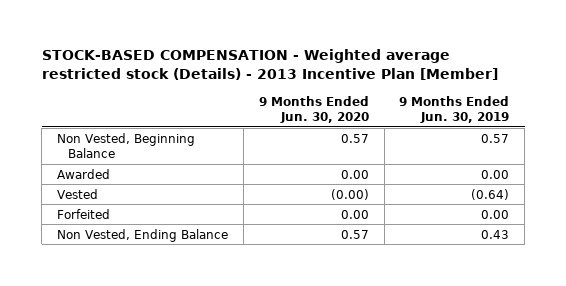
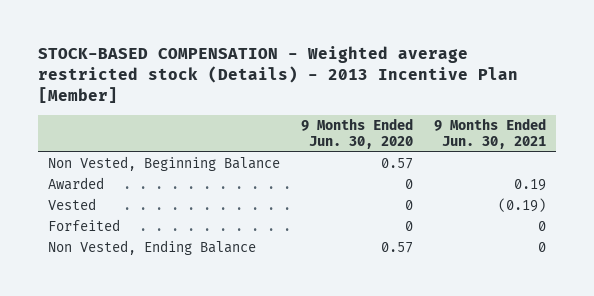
[399,95,510,123] 9 Months Ended Jun. 30, 2019 -> none
none -> [433,117,546,149] 9 Months Ended Jun. 30, 2021
[340,169,369,179] 0.00 -> [405,179,414,190] 0
[330,188,369,200] (0.00) -> [405,200,414,211] 0
[340,209,369,219] 0.00 -> [405,221,414,232] 0

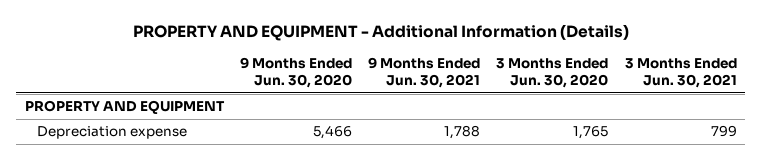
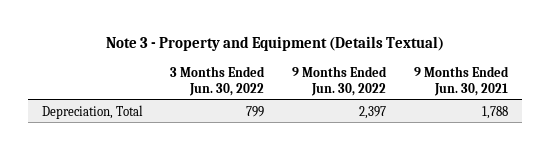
[132,24,629,42] PROPERTY AND EQUIPMENT - Additional Information (Details) -> [105,36,444,52] Note 3 - Property and Equipment (Details Textual)
[239,57,352,89] 9 Months Ended Jun. 30, 2020 -> none
[496,58,609,89] 3 Months Ended Jun. 30, 2020 -> none
[624,58,737,89] 3 Months Ended Jun. 30, 2021 -> none
none -> [170,65,266,96] 3 Months Ended Jun. 30, 2022
none -> [292,65,388,96] 9 Months Ended Jun. 30, 2022
[24,100,225,115] PROPERTY AND EQUIPMENT -> none
[36,126,187,140] Depreciation expense -> [41,104,143,119] Depreciation, Total

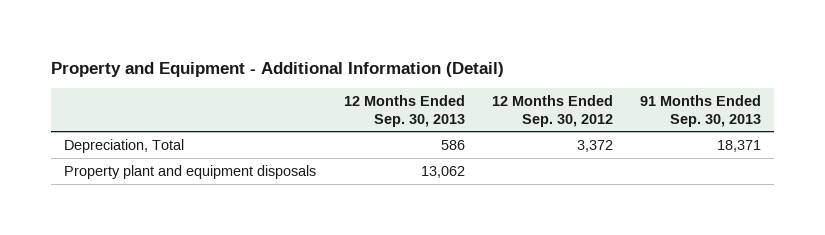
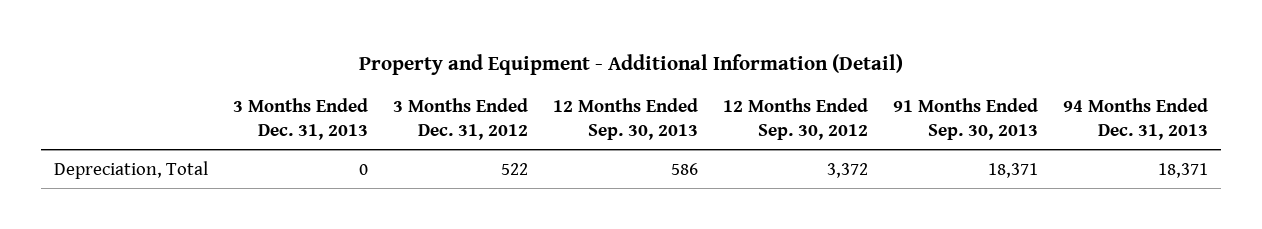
none -> [232,98,368,141] 3 Months Ended Dec. 31, 2013
none -> [392,98,528,141] 3 Months Ended Dec. 31, 2012
none -> [1063,98,1209,141] 94 Months Ended Dec. 31, 2013
[64,164,317,179] Property plant and equipment disposals -> none

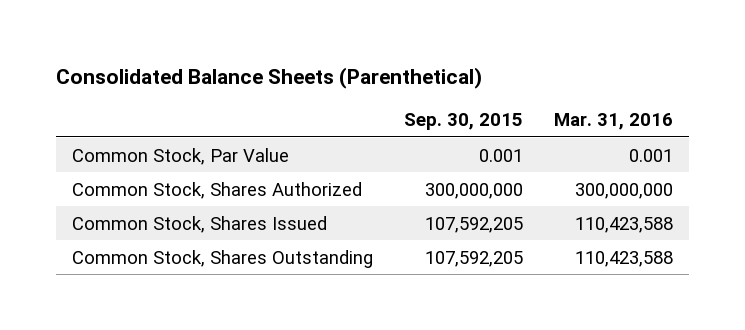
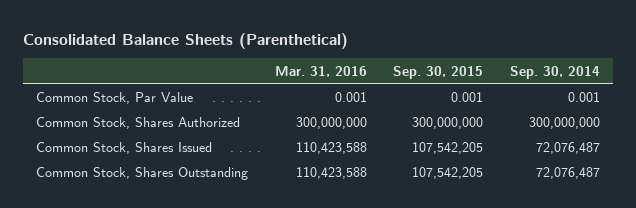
none -> [509,65,600,79] Sep. 30, 2014
[424,216,523,233] 107,592,205 -> [412,142,484,155] 107,542,205
[424,250,523,267] 107,592,205 -> [412,167,484,180] 107,542,205

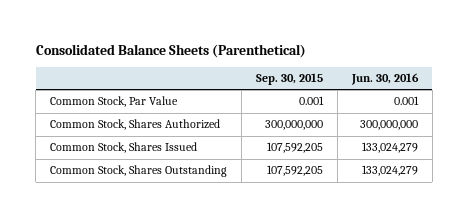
[274,65,367,77] Mar. 31, 2016 -> none
[509,65,600,79] Sep. 30, 2014 -> none
none -> [350,73,419,86] Jun. 30, 2016
[412,142,484,155] 107,542,205 -> [267,142,324,154] 107,592,205
[412,167,484,180] 107,542,205 -> [267,165,324,177] 107,592,205

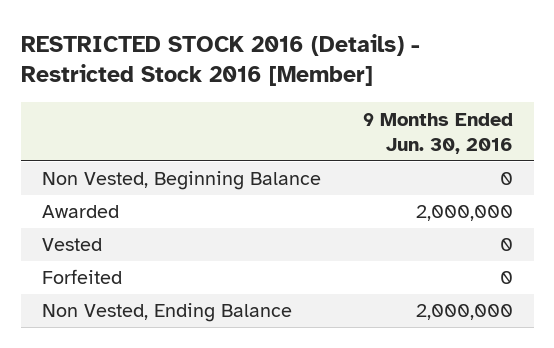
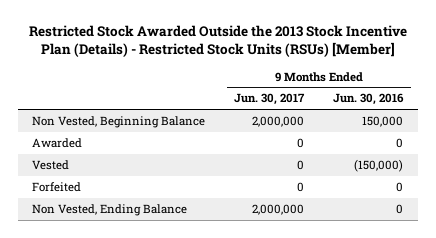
[20,33,420,87] RESTRICTED STOCK 2016 (Details) - Restricted Stock 2016 [Member] -> [28,24,407,57] Restricted Stock Awarded Outside the 2013 Stock Incentive Plan (Details) - Restricted Stock Units (RSUs) [Member]
none -> [234,93,306,106] Jun. 30, 2017
[499,172,513,186] 0 -> [362,116,404,128] 150,000
[415,205,513,222] 2,000,000 -> [396,138,404,149] 0
[499,238,513,252] 0 -> [354,159,404,173] (150,000)
[415,304,513,321] 2,000,000 -> [396,204,404,215] 0

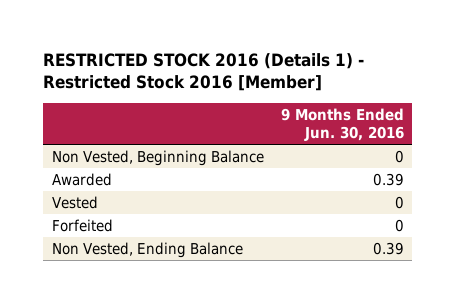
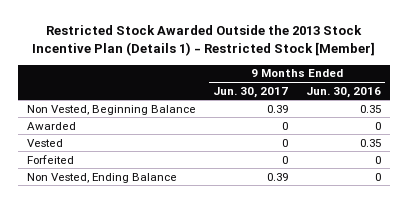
[42,52,364,92] RESTRICTED STOCK 2016 (Details 1) - Restricted Stock 2016 [Member] -> [31,25,375,57] Restricted Stock Awarded Outside the 2013 Stock Incentive Plan (Details 1) - Restricted Stock [Member]
none -> [213,86,289,98] Jun. 30, 2017
[394,149,404,163] 0 -> [359,104,381,113] 0.35
[372,172,404,186] 0.39 -> [374,121,381,130] 0
[394,195,404,209] 0 -> [359,138,381,147] 0.35
[372,241,404,255] 0.39 -> [374,172,381,181] 0

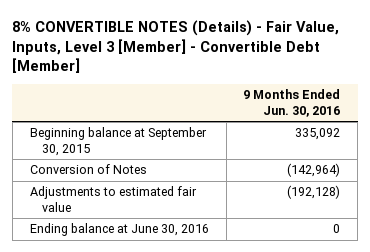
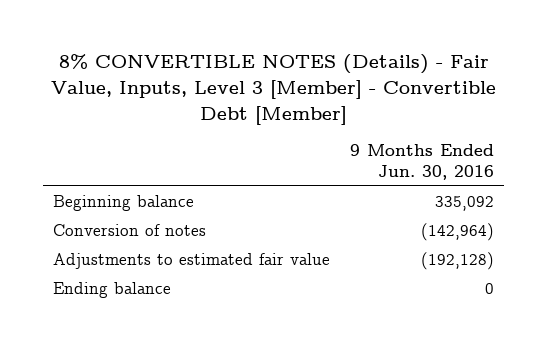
[29,127,207,156] Beginning balance at September 30, 2015 -> [52,195,194,212] Beginning balance
[29,164,147,175] Conversion of Notes -> [52,224,206,237] Conversion of notes
[29,223,209,237] Ending balance at June 30, 2016 -> [52,282,171,299] Ending balance

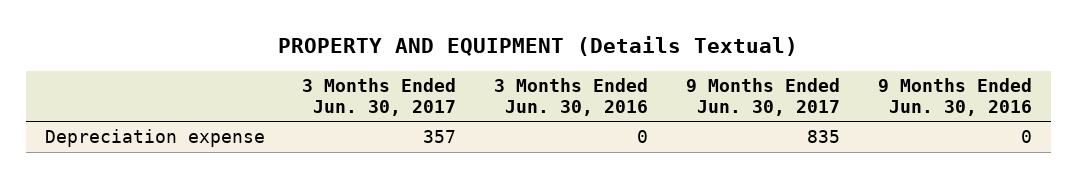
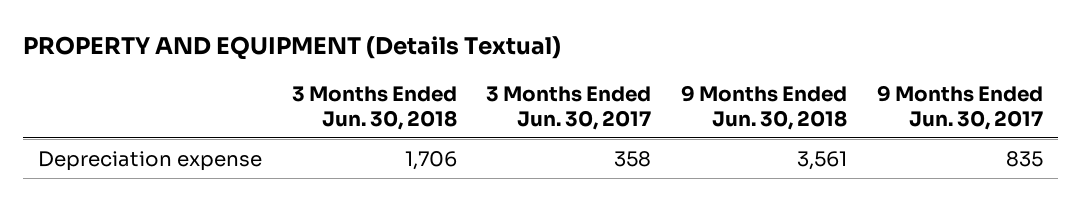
[494,78,649,116] 3 Months Ended Jun. 30, 2016 -> none
[878,78,1033,116] 9 Months Ended Jun. 30, 2016 -> none
none -> [291,86,457,130] 3 Months Ended Jun. 30, 2018
none -> [681,85,848,130] 9 Months Ended Jun. 30, 2018
[423,130,457,144] 357 -> [614,150,652,167] 358

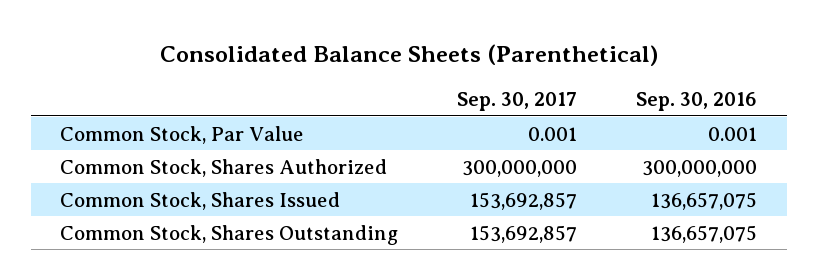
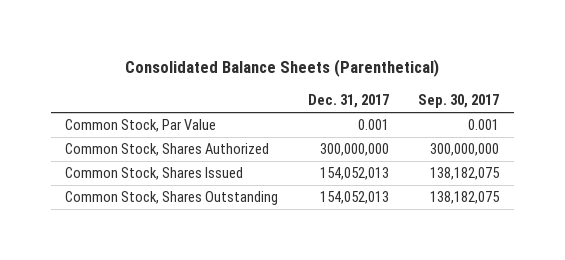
[636,92,758,112] Sep. 30, 2016 -> none
none -> [307,94,389,109] Dec. 31, 2017
[470,191,578,210] 153,692,857 -> [430,167,501,181] 138,182,075
[470,224,578,243] 153,692,857 -> [430,191,501,205] 138,182,075

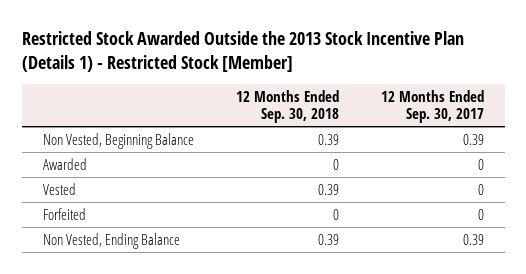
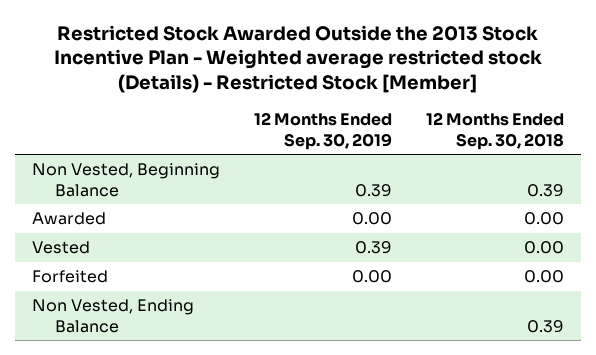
[21,31,464,72] Restricted Stock Awarded Outside the 2013 Stock Incentive Plan (Details 1) - Restricted Stock [Member] -> [53,24,542,94] Restricted Stock Awarded Outside the 2013 Stock Incentive Plan - Weighted average restricted stock (Details) - Restricted Stock [Member]
[380,89,484,124] 12 Months Ended Sep. 30, 2017 -> none
none -> [253,112,392,150] 12 Months Ended Sep. 30, 2019
[332,158,339,170] 0 -> [523,212,564,226] 0.00
[317,183,339,195] 0.39 -> [523,241,564,255] 0.00
[332,208,339,220] 0 -> [523,270,564,284] 0.00

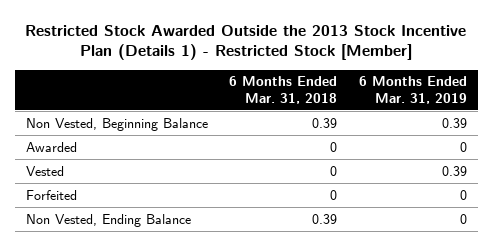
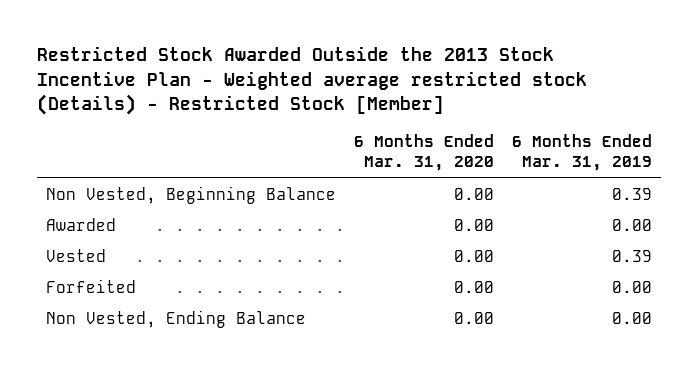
[25,24,467,61] Restricted Stock Awarded Outside the 2013 Stock Incentive Plan (Details 1) - Restricted Stock [Member] -> [36,46,587,116] Restricted Stock Awarded Outside the 2013 Stock Incentive Plan - Weighted average restricted stock (Details) - Restricted Stock [Member]
[229,76,338,104] 6 Months Ended Mar. 31, 2018 -> none
none -> [353,134,494,172] 6 Months Ended Mar. 31, 2020
[459,141,467,152] 0 -> [612,219,653,232] 0.00
[459,189,467,200] 0 -> [612,281,653,294] 0.00
[459,213,467,224] 0 -> [612,312,653,325] 0.00

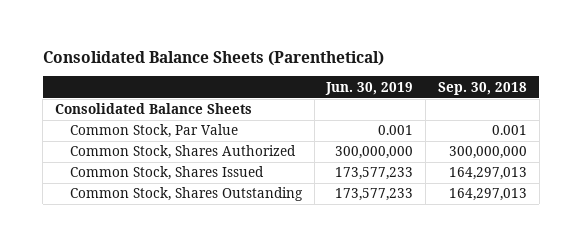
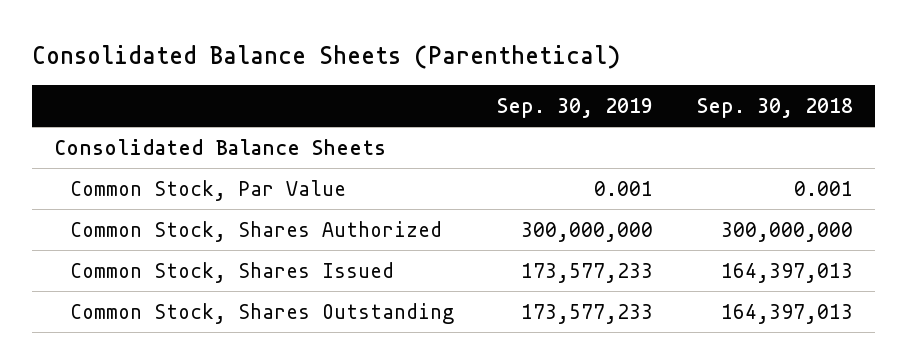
[325,81,414,95] Jun. 30, 2019 -> none
none -> [497,97,654,118] Sep. 30, 2019
[448,167,527,181] 164,297,013 -> [720,262,853,283] 164,397,013
[448,188,527,202] 164,297,013 -> [720,303,853,324] 164,397,013

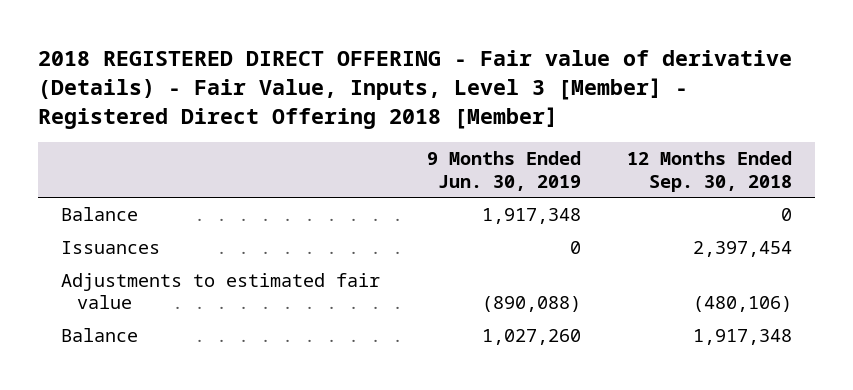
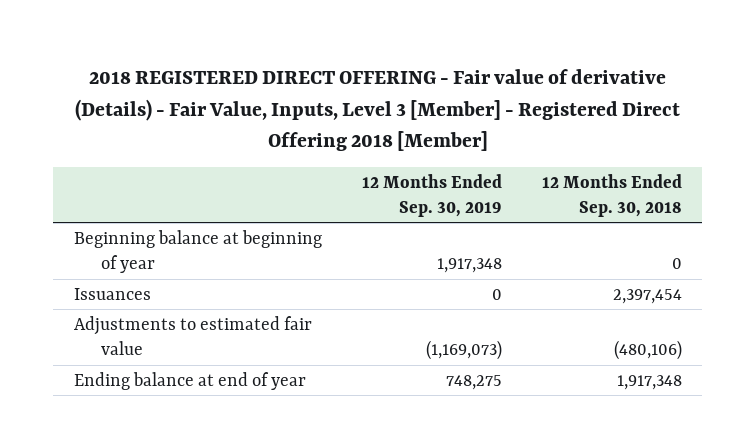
[426,151,581,191] 9 Months Ended Jun. 30, 2019 -> none
none -> [361,173,502,217] 12 Months Ended Sep. 30, 2019
[61,207,139,222] Balance -> [73,229,322,274] Beginning balance at beginning of year
[61,328,139,343] Balance -> [73,371,306,390] Ending balance at end of year

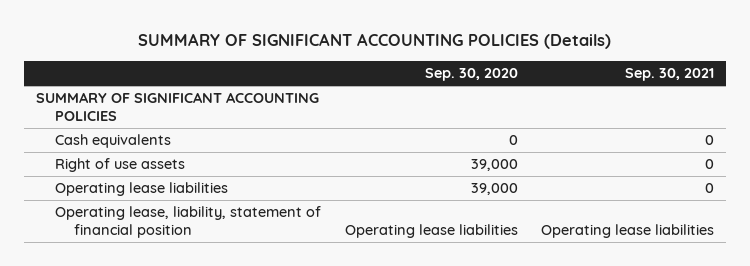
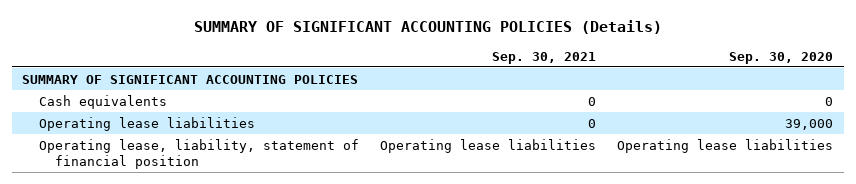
[54,158,185,173] Right of use assets -> none

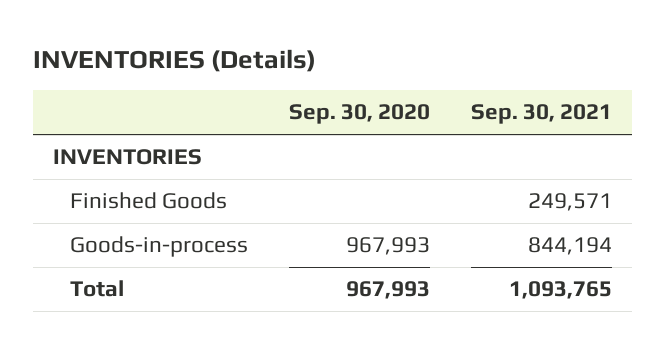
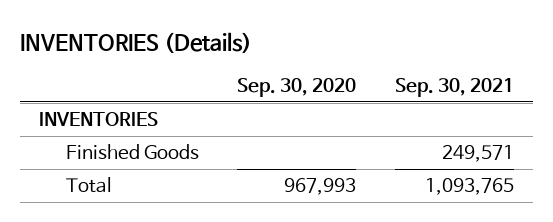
[70,236,249,258] Goods-in-process -> none

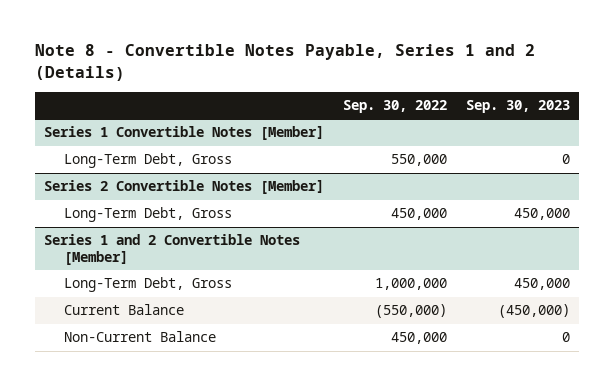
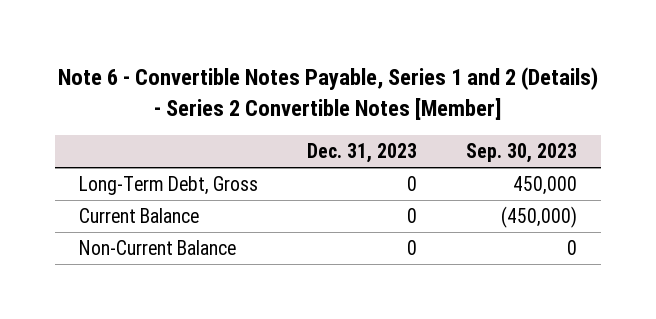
[34,44,535,81] Note 8 - Convertible Notes Payable, Series 1 and 2 (Details) -> [58,67,599,120] Note 6 - Convertible Notes Payable, Series 1 and 2 (Details) - Series 2 Convertible Notes [Member]
[342,100,447,114] Sep. 30, 2022 -> none
none -> [307,143,418,164] Dec. 31, 2023
[44,126,325,141] Series 1 Convertible Notes [Member] -> none
[64,153,233,169] Long-Term Debt, Gross -> none
[44,180,325,195] Series 2 Convertible Notes [Member] -> none
[44,234,301,265] Series 1 and 2 Convertible Notes [Member] -> none
[64,277,233,293] Long-Term Debt, Gross -> none

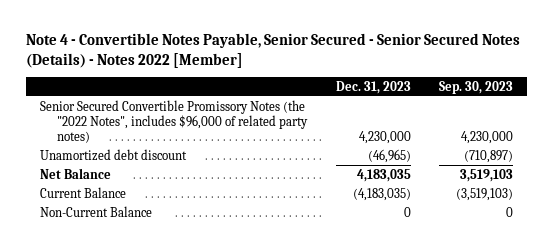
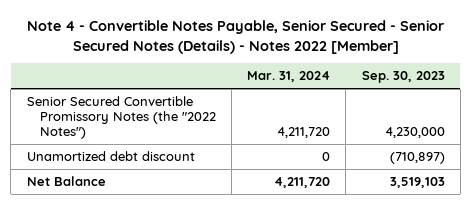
[335,80,411,94] Dec. 31, 2023 -> none
none -> [247,71,331,83] Mar. 31, 2024
[40,99,309,144] Senior Secured Convertible Promissory Notes (the "2022 Notes", includes $96,000 of related party notes) -> [26,95,216,140] Senior Secured Convertible Promissory Notes (the "2022 Notes")
[40,186,127,198] Current Balance -> none
[40,205,153,217] Non-Current Balance -> none

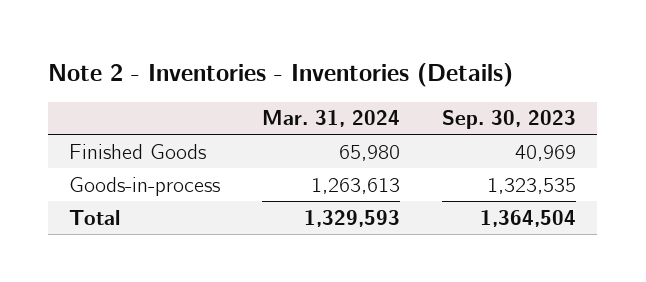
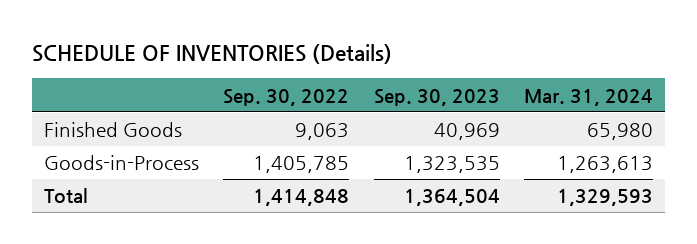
[48,62,514,87] Note 2 - Inventories - Inventories (Details) -> [31,44,392,65] SCHEDULE OF INVENTORIES (Details)
none -> [223,88,350,106] Sep. 30, 2022
[69,176,221,196] Goods-in-process -> [43,155,199,171] Goods-in-Process

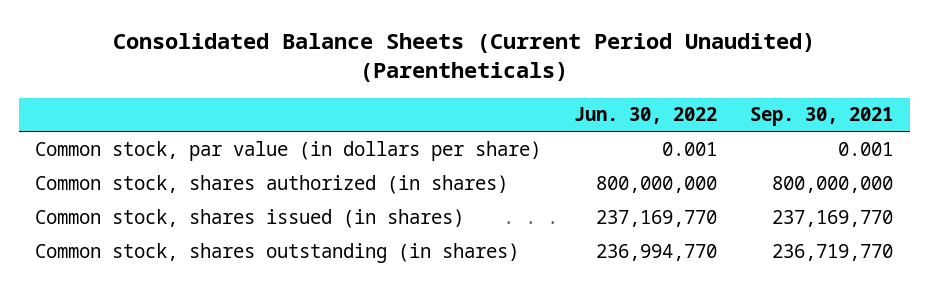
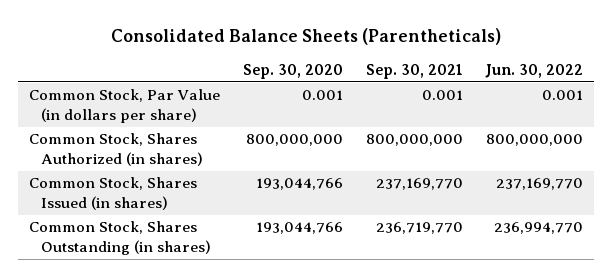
[113,32,816,83] Consolidated Balance Sheets (Current Period Unaudited) (Parentheticals) -> [111,28,502,46] Consolidated Balance Sheets (Parentheticals)
none -> [243,63,344,79] Sep. 30, 2020
[35,140,542,161] Common stock, par value (in dollars per share) -> [29,89,221,124] Common Stock, Par Value (in dollars per share)
[35,174,509,194] Common stock, shares authorized (in shares) -> [29,133,204,167] Common Stock, Shares Authorized (in shares)
[35,208,465,228] Common stock, shares issued (in shares) -> [29,177,198,211] Common Stock, Shares Issued (in shares)
[35,242,520,263] Common stock, shares outstanding (in shares) -> [29,221,212,256] Common Stock, Shares Outstanding (in shares)

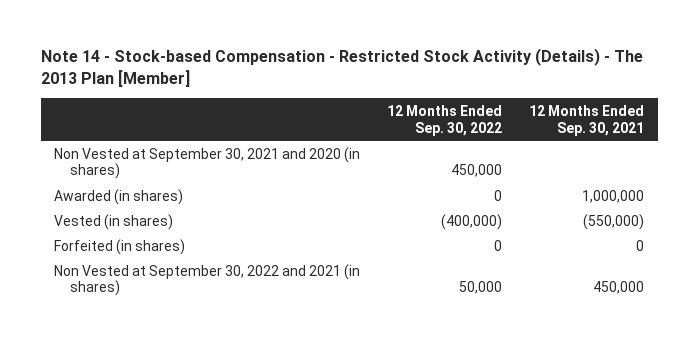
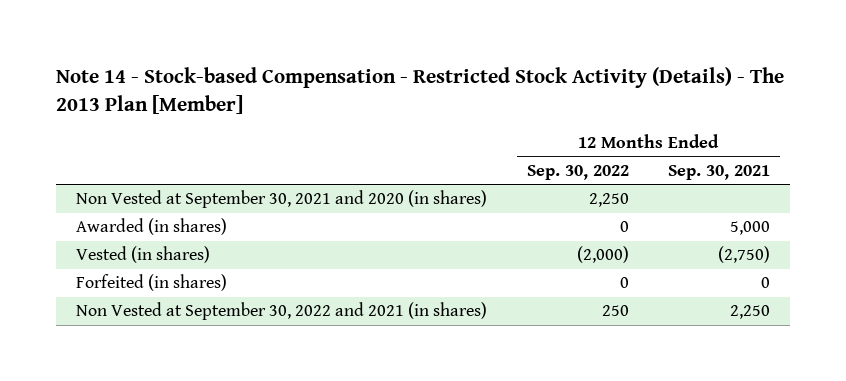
[451,164,503,178] 450,000 -> [588,193,629,208] 2,250
[582,189,645,203] 1,000,000 -> [730,221,771,236] 5,000
[441,213,503,230] (400,000) -> [576,246,629,264] (2,000)
[583,213,645,230] (550,000) -> [718,246,771,264] (2,750)
[459,281,503,295] 50,000 -> [601,305,629,317] 250
[593,281,645,295] 450,000 -> [730,305,771,320] 2,250

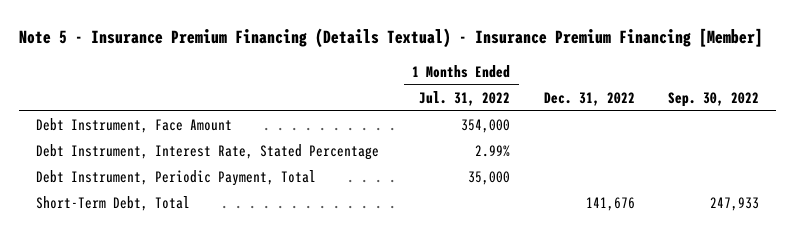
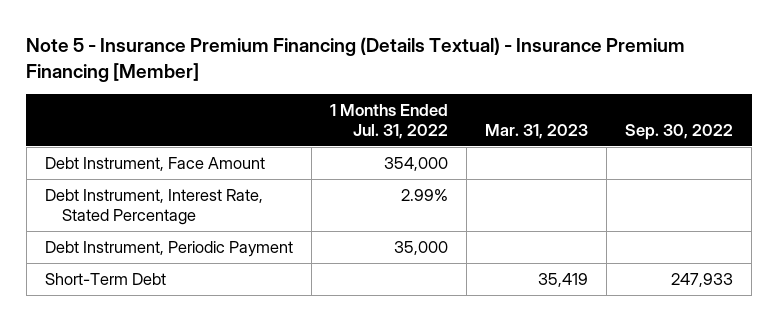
[543,91,635,106] Dec. 31, 2022 -> none
none -> [485,124,589,140] Mar. 31, 2023
[36,170,317,187] Debt Instrument, Periodic Payment, Total -> [44,240,293,257] Debt Instrument, Periodic Payment
[36,196,191,212] Short-Term Debt, Total -> [44,272,166,285] Short-Term Debt

